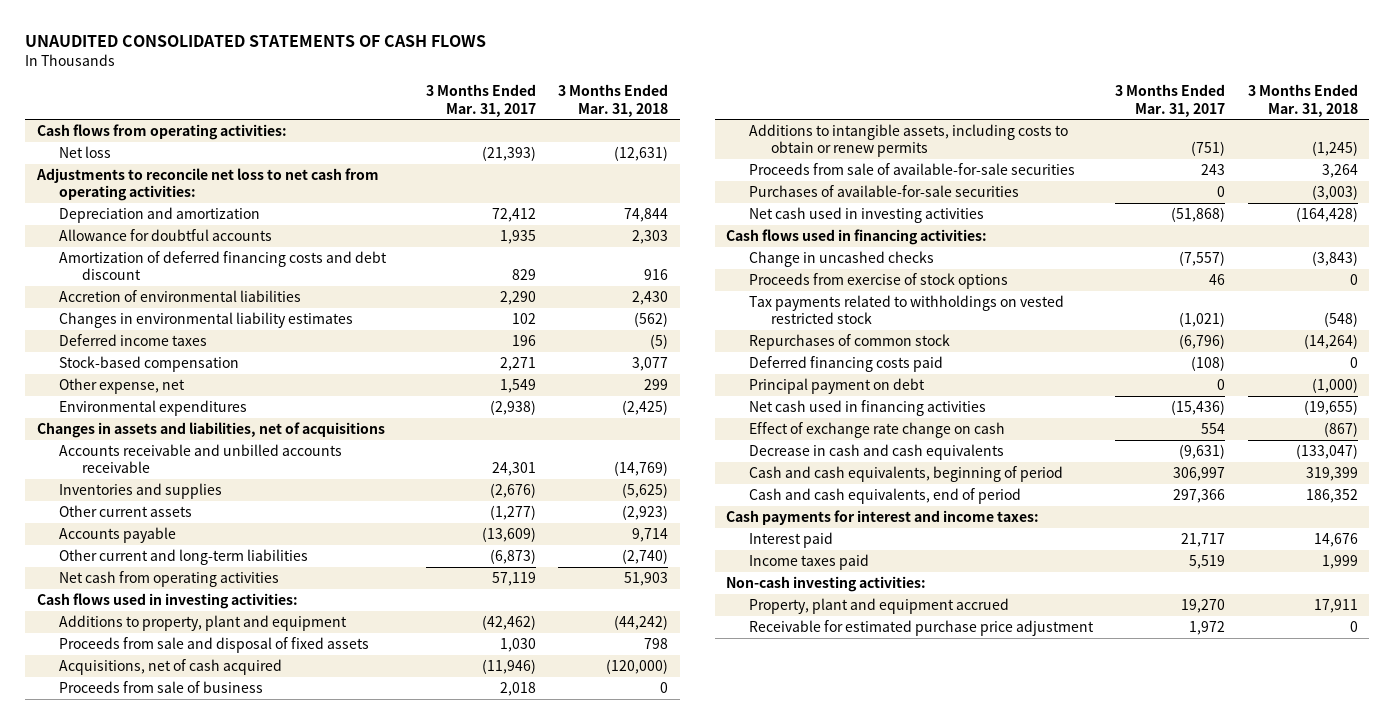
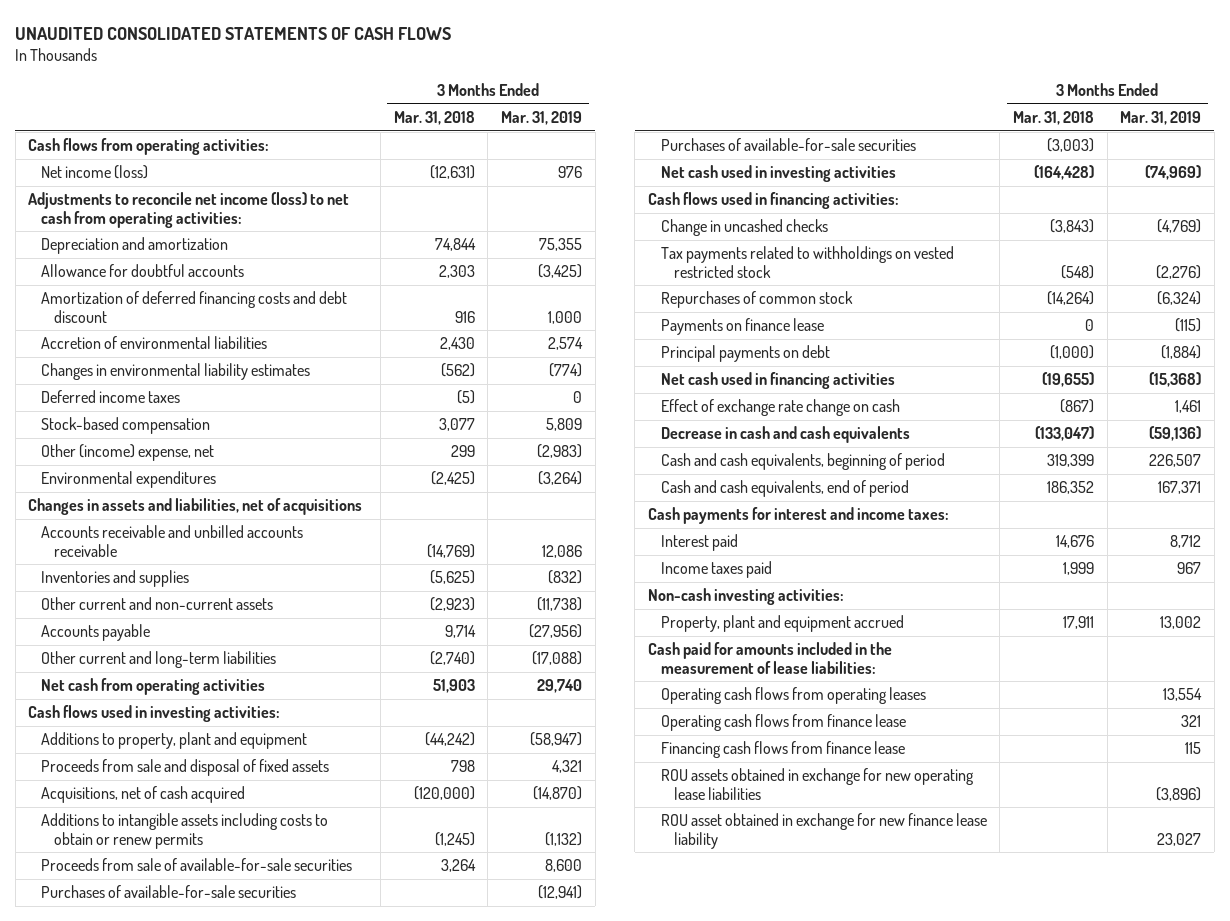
[425,84,536,117] 3 Months Ended Mar. 31, 2017 -> none
none -> [500,111,582,126] Mar. 31, 2019
[59,146,112,159] Net loss -> [41,165,149,180] Net income (loss)
[35,168,379,202] Adjustments to reconcile net loss to net cash from operating activities: -> [28,192,350,228] Adjustments to reconcile net income (loss) to net cash from operating activities:
[59,378,186,395] Other expense, net -> [41,444,215,462] Other (income) expense, net
[59,505,193,518] Other current assets -> [41,597,274,611] Other current and non-current assets
[59,681,264,694] Proceeds from sale of business -> none
[748,124,1068,158] Additions to intangible assets, including costs to obtain or renew permits -> [41,813,329,849] Additions to intangible assets including costs to obtain or renew permits
none -> [41,885,297,899] Purchases of available-for-sale securities
[748,273,1008,290] Proceeds from exercise of stock options -> none
[748,356,943,373] Deferred financing costs paid -> none
none -> [660,318,824,336] Payments on finance lease
[748,378,925,395] Principal payment on debt -> [660,345,830,363] Principal payments on debt
[748,620,1094,637] Receivable for estimated purchase price adjustment -> none
none -> [647,642,892,674] Cash paid for amounts included in the measurement of lease liabilities:
none -> [660,687,926,705] Operating cash flows from operating leases
none -> [660,714,906,732] Operating cash flows from finance lease
none -> [660,741,905,759] Financing cash flows from finance lease
none -> [660,768,974,800] ROU assets obtained in exchange for new operating lease liabilities
none -> [660,813,987,849] ROU asset obtained in exchange for new finance lease liability

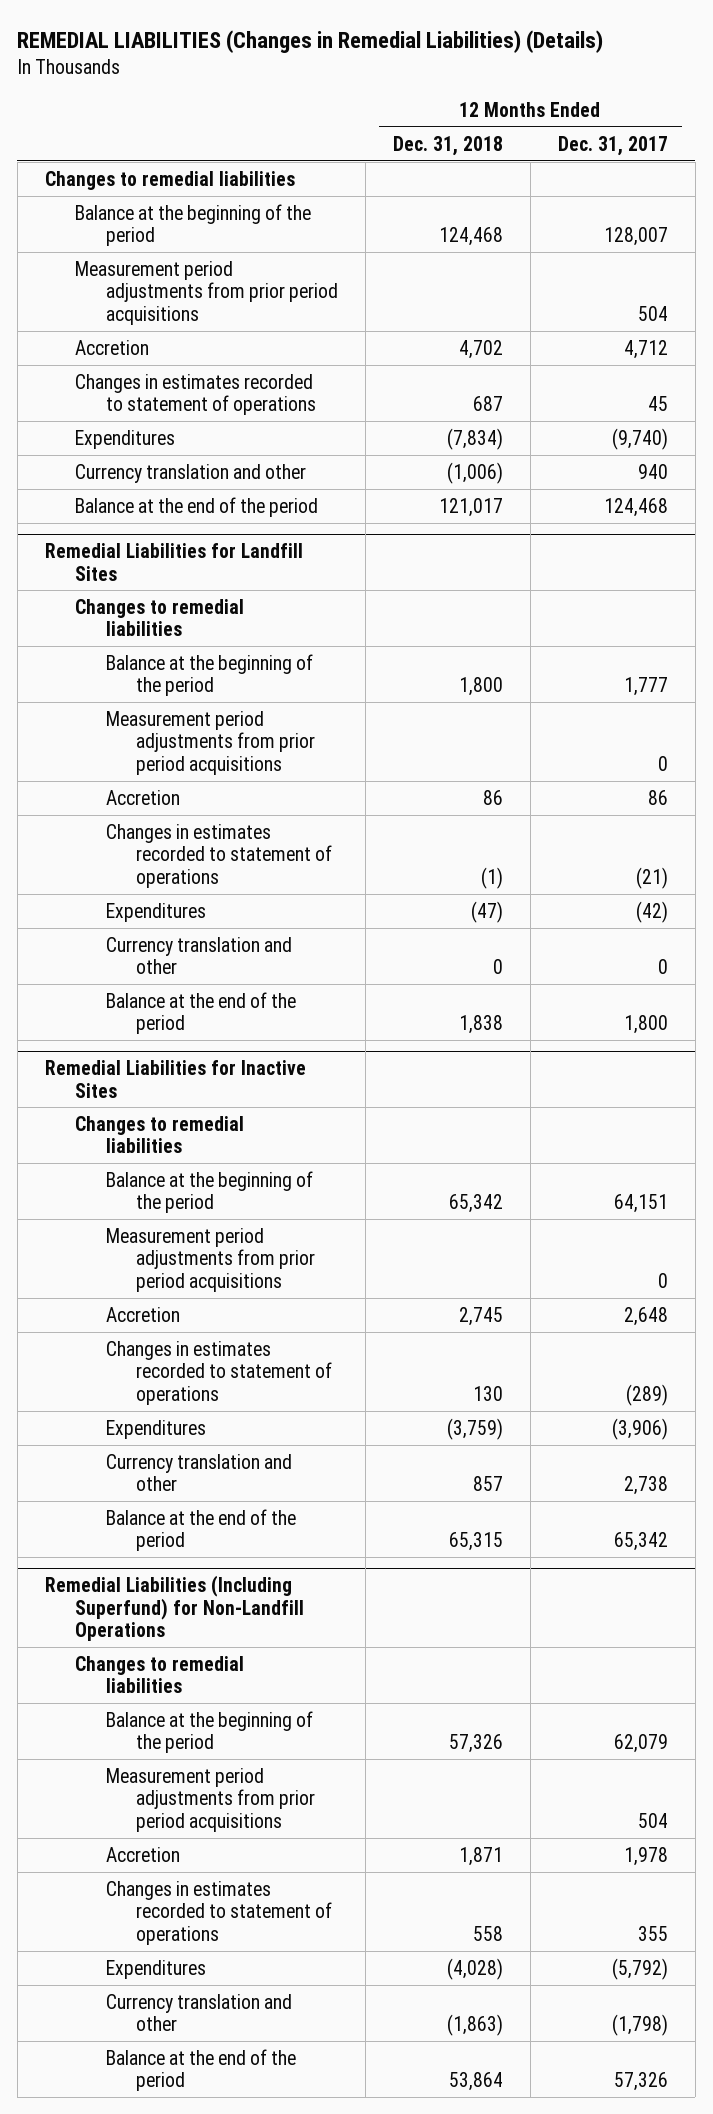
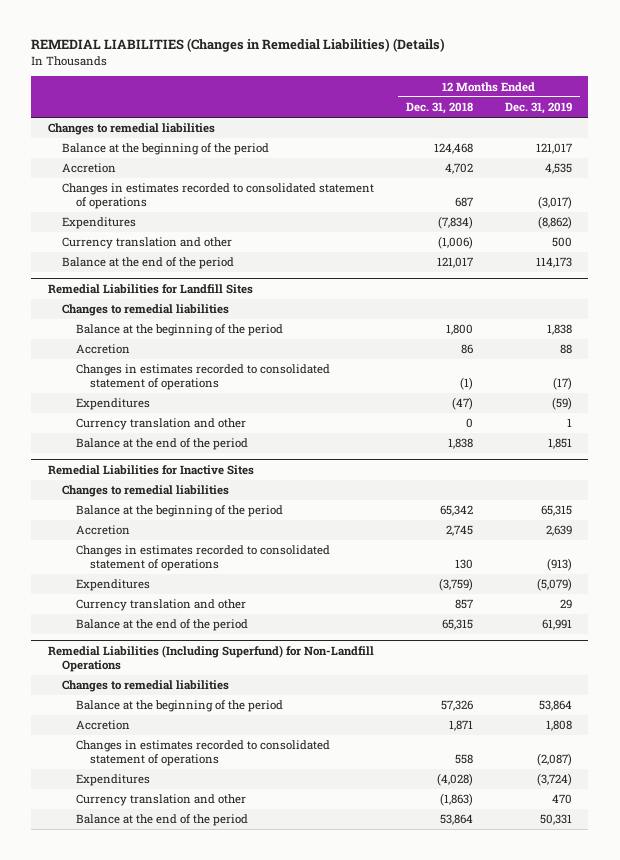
[557,135,668,156] Dec. 31, 2017 -> none
none -> [505,102,573,115] Dec. 31, 2019
[75,260,338,325] Measurement period adjustments from prior period acquisitions -> none
[75,373,316,416] Changes in estimates recorded to statement of operations -> [61,183,374,210] Changes in estimates recorded to consolidated statement of operations
[105,710,316,775] Measurement period adjustments from prior period acquisitions -> none
[105,823,333,888] Changes in estimates recorded to statement of operations -> [75,364,330,391] Changes in estimates recorded to consolidated statement of operations
[105,1227,316,1292] Measurement period adjustments from prior period acquisitions -> none
[105,1340,333,1405] Changes in estimates recorded to statement of operations -> [75,545,330,572] Changes in estimates recorded to consolidated statement of operations
[105,1767,316,1832] Measurement period adjustments from prior period acquisitions -> none
[105,1880,333,1945] Changes in estimates recorded to statement of operations -> [75,740,330,767] Changes in estimates recorded to consolidated statement of operations

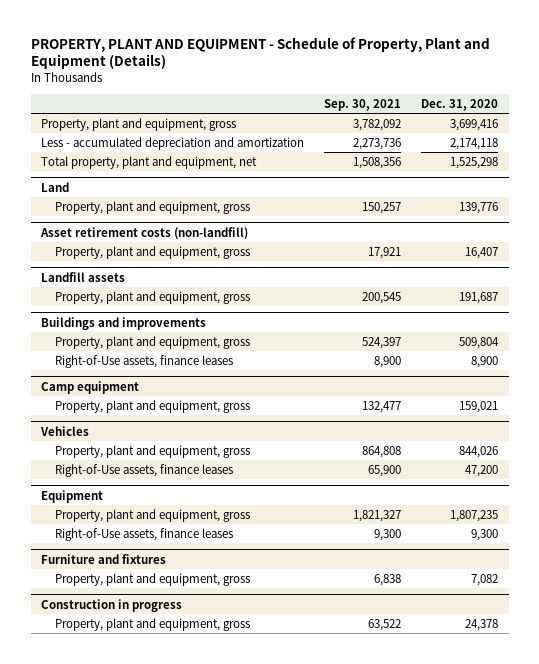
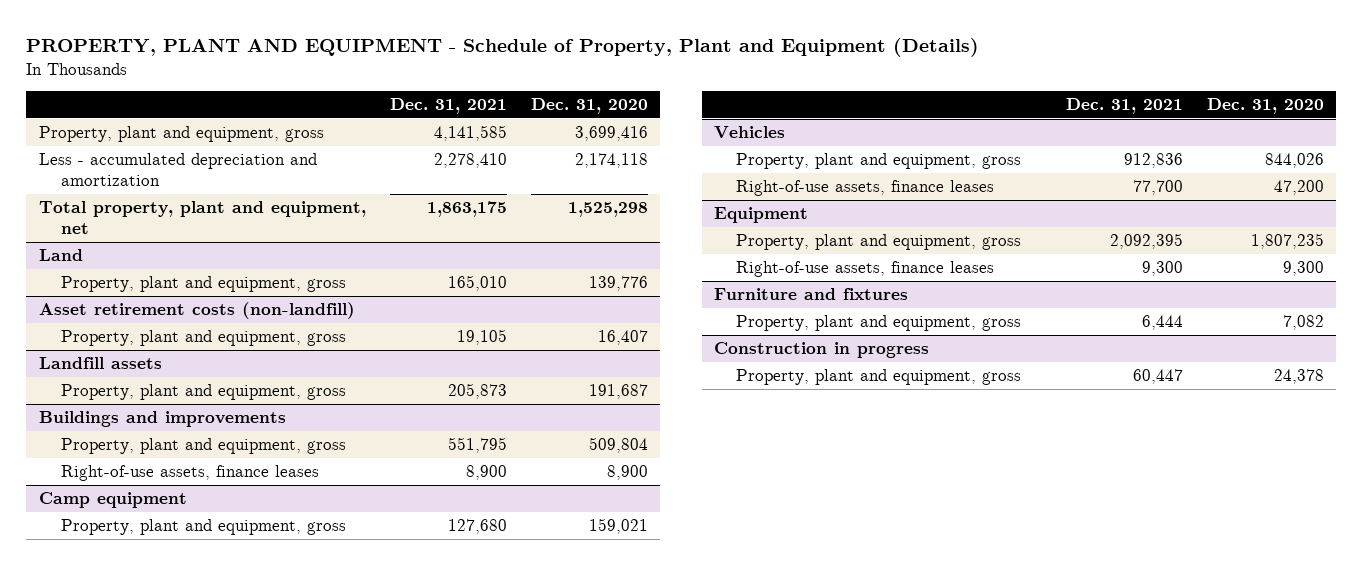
[324,98,402,111] Sep. 30, 2021 -> none
none -> [389,98,507,115] Dec. 31, 2021
[55,354,234,368] Right-of-Use assets, finance leases -> [60,465,319,482] Right-of-use assets, finance leases
[55,463,234,477] Right-of-Use assets, finance leases -> [736,180,995,197] Right-of-use assets, finance leases
[55,527,234,541] Right-of-Use assets, finance leases -> [736,261,995,278] Right-of-use assets, finance leases

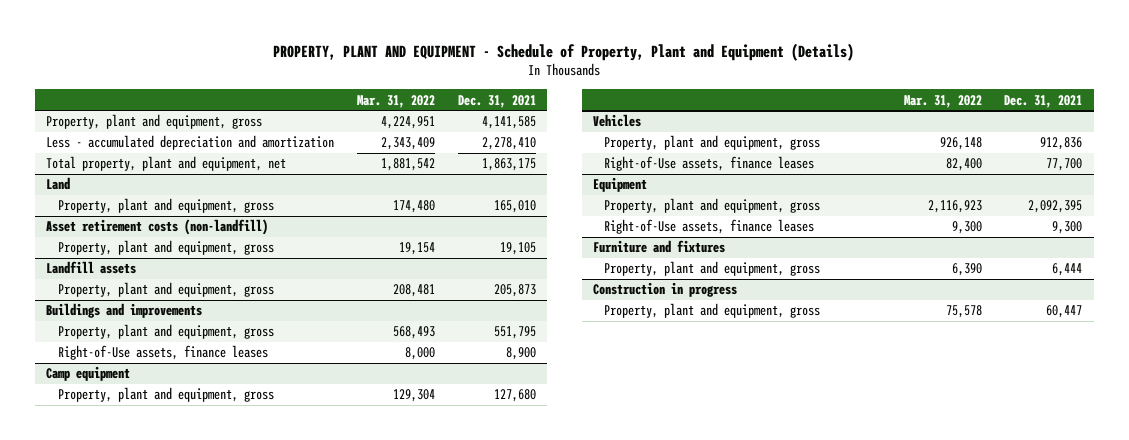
[531,98,649,115] Dec. 31, 2020 -> none
none -> [356,94,435,108] Mar. 31, 2022
[60,465,319,482] Right-of-use assets, finance leases -> [57,345,268,361] Right-of-Use assets, finance leases
[736,180,995,197] Right-of-use assets, finance leases -> [604,156,815,172] Right-of-Use assets, finance leases
[736,261,995,278] Right-of-use assets, finance leases -> [604,219,815,235] Right-of-Use assets, finance leases

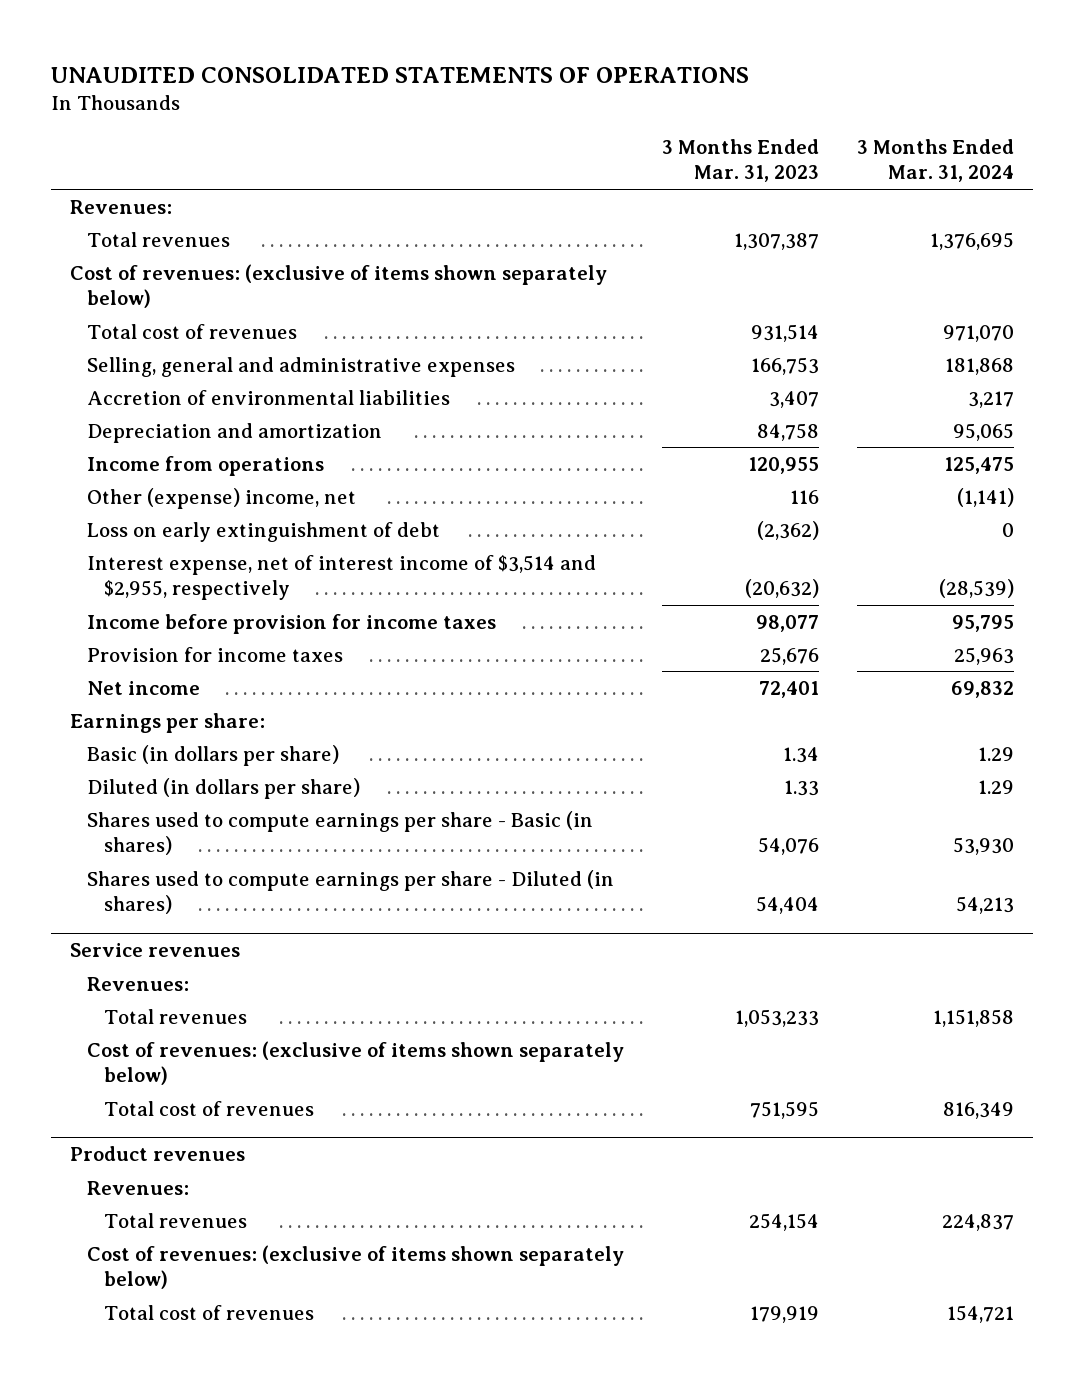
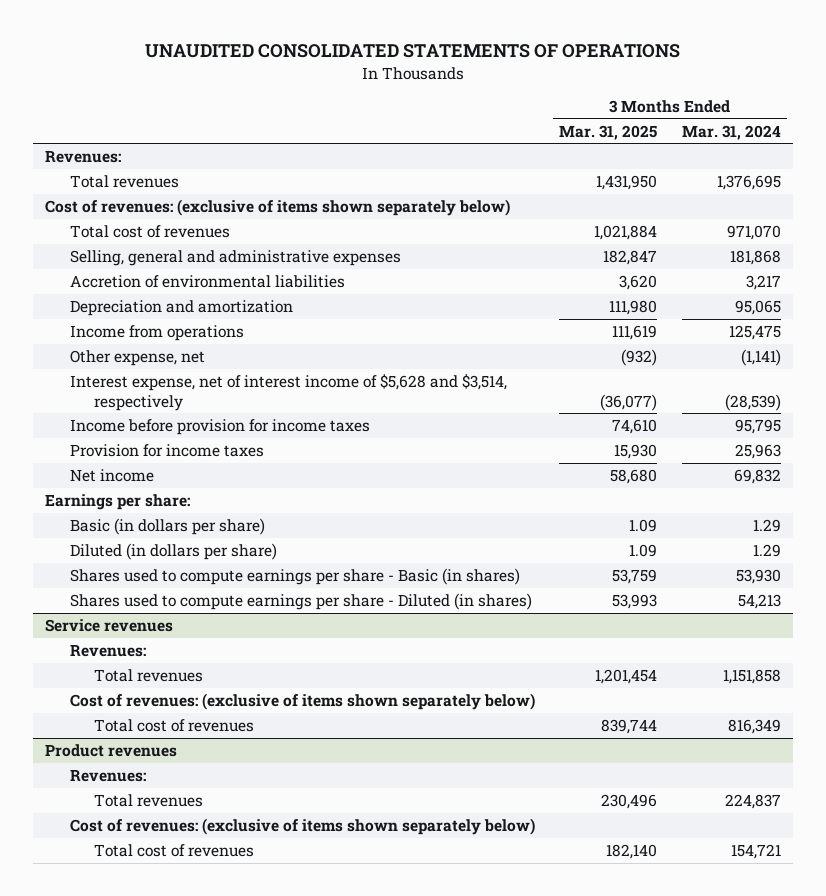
[662,138,820,183] 3 Months Ended Mar. 31, 2023 -> none
none -> [559,124,658,140] Mar. 31, 2025
[86,521,440,542] Loss on early extinguishment of debt -> none
[86,487,356,509] Other (expense) income, net -> [69,349,205,366] Other expense, net
[86,554,596,601] Interest expense, net of interest income of $3,514 and $2,955, respectively -> [69,373,507,411] Interest expense, net of interest income of $5,628 and $3,514, respectively

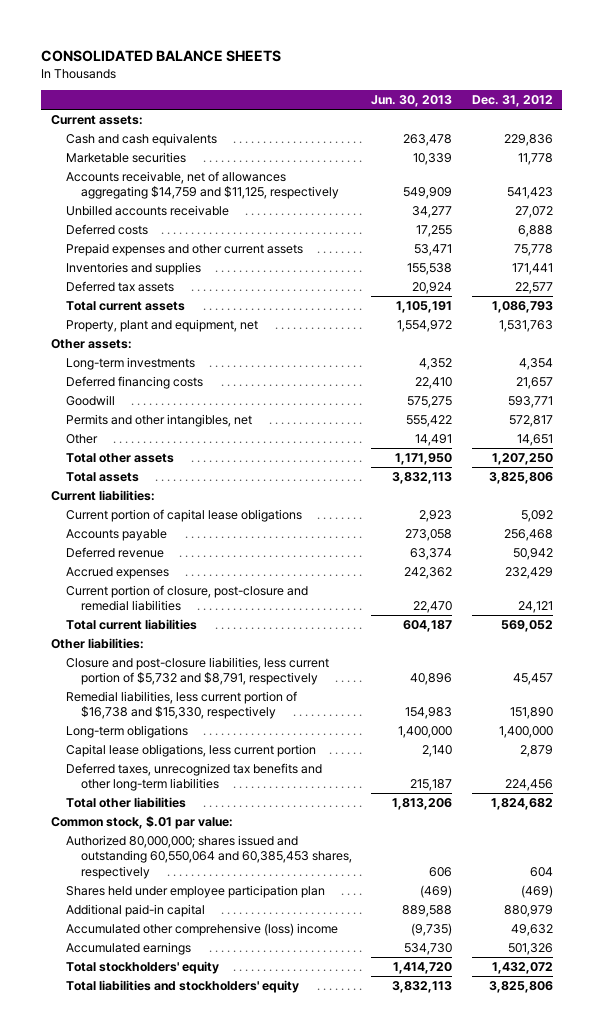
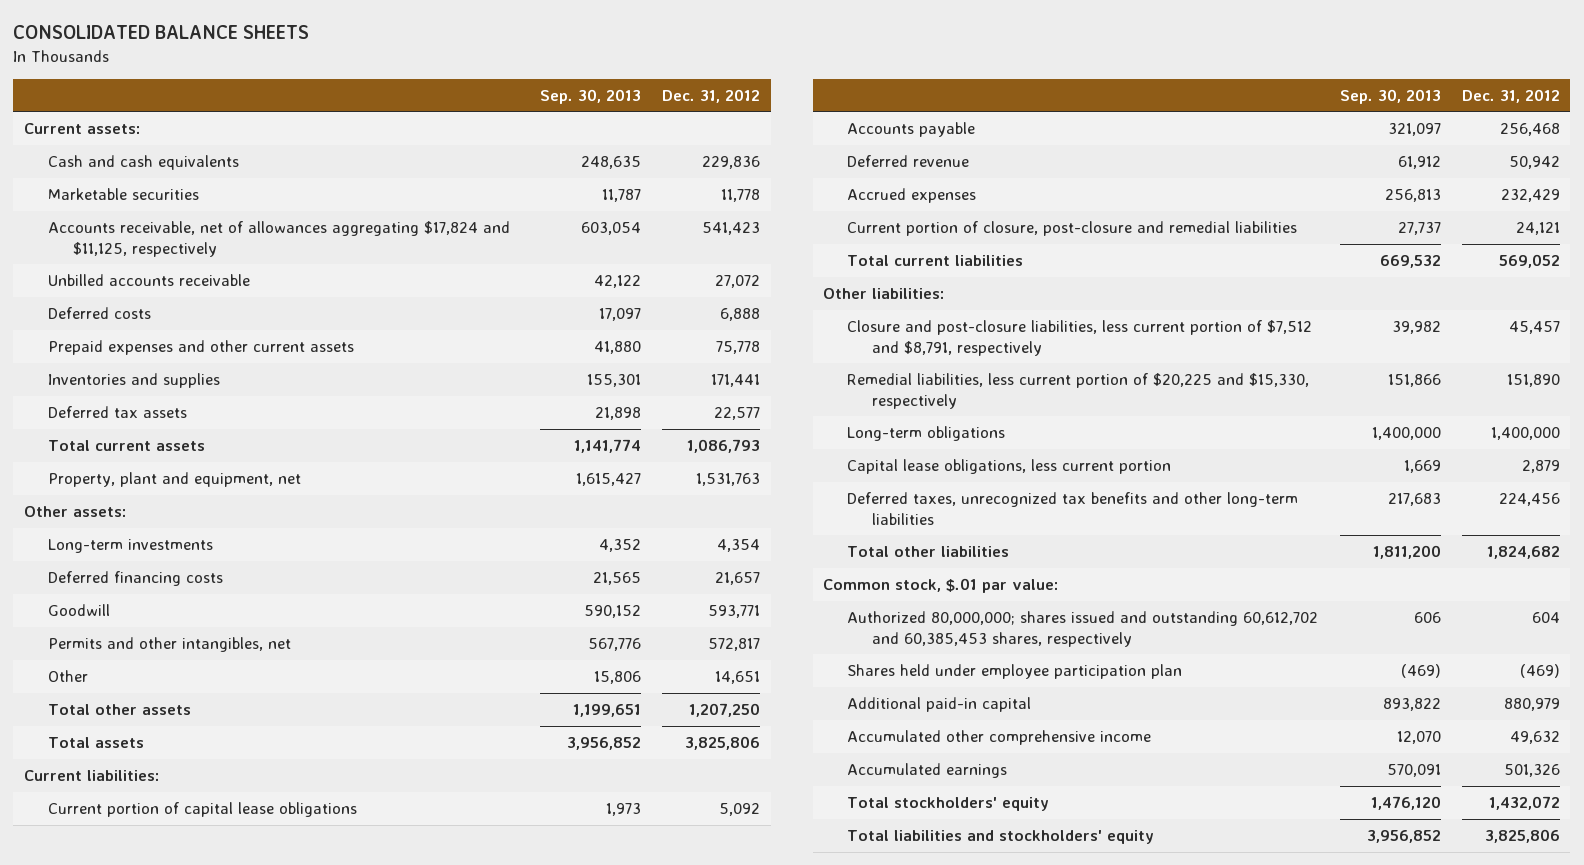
[371,95,453,108] Jun. 30, 2013 -> none
none -> [540,88,642,104] Sep. 30, 2013
[65,170,340,200] Accounts receivable, net of allowances aggregating $14,759 and $11,125, respectively -> [48,221,511,257] Accounts receivable, net of allowances aggregating $17,824 and $11,125, respectively
[65,656,329,686] Closure and post-closure liabilities, less current portion of $5,732 and $8,791, respectively -> [847,320,1313,356] Closure and post-closure liabilities, less current portion of $7,512 and $8,791, respectively
[65,690,297,720] Remedial liabilities, less current portion of $16,738 and $15,330, respectively -> [847,373,1310,409] Remedial liabilities, less current portion of $20,225 and $15,330, respectively
[65,834,353,879] Authorized 80,000,000; shares issued and outstanding 60,550,064 and 60,385,453 shares, respectively -> [847,611,1319,647] Authorized 80,000,000; shares issued and outstanding 60,612,702 and 60,385,453 shares, respectively
[65,922,338,936] Accumulated other comprehensive (loss) income -> [847,730,1152,746] Accumulated other comprehensive income

